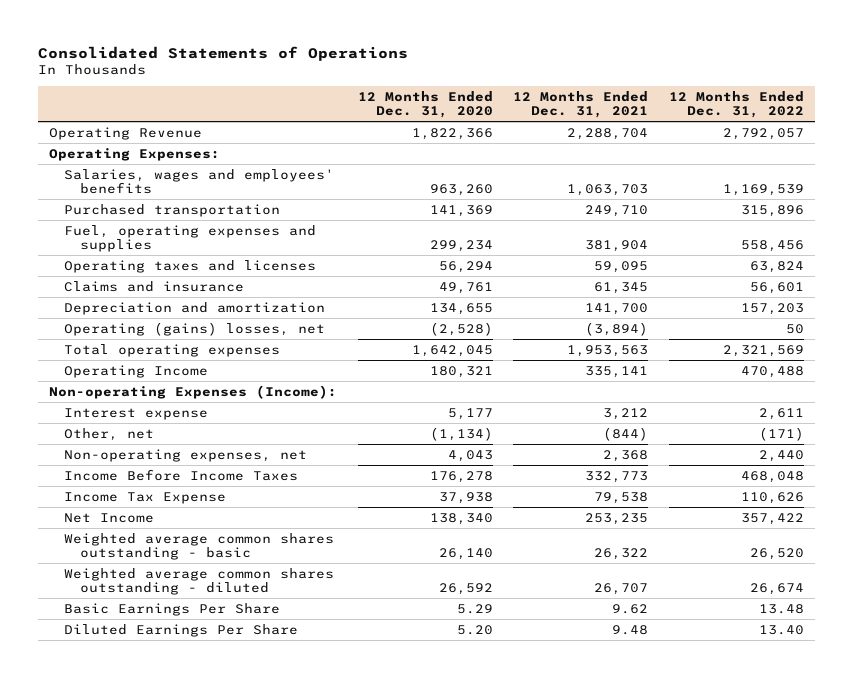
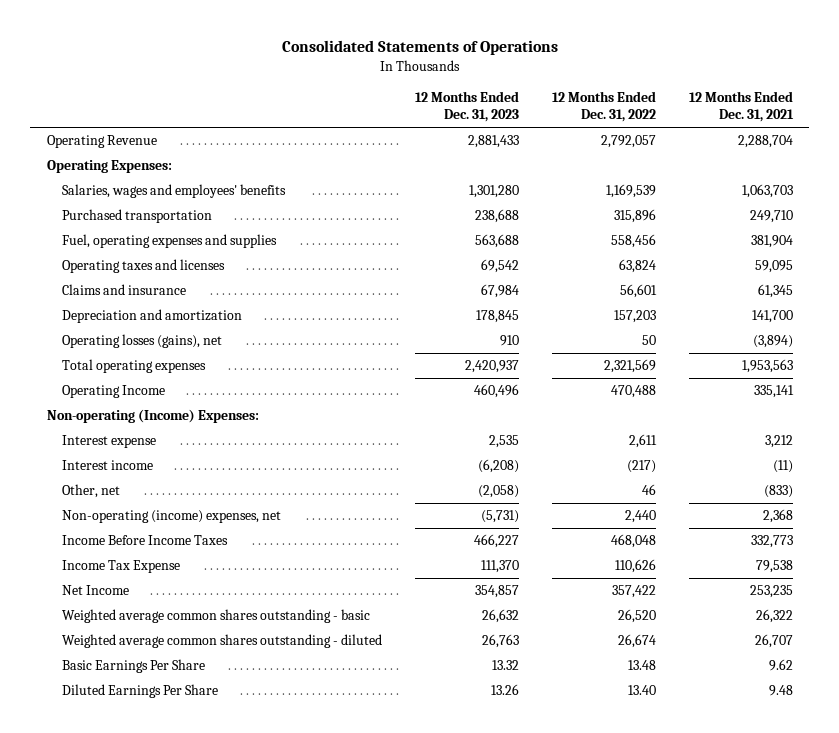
[357,91,493,119] 12 Months Ended Dec. 31, 2020 -> none
none -> [414,90,519,123] 12 Months Ended Dec. 31, 2023
[64,321,326,336] Operating (gains) losses, net -> [62,334,223,349] Operating losses (gains), net
[48,384,337,399] Non-operating Expenses (Income): -> [46,409,259,424] Non-operating (Income) Expenses:
none -> [62,460,154,471] Interest income
[603,426,649,441] (844) -> [763,485,793,499] (833)
[759,426,805,441] (171) -> [641,484,656,496] 46
[64,448,308,462] Non-operating expenses, net -> [62,510,282,524] Non-operating (income) expenses, net

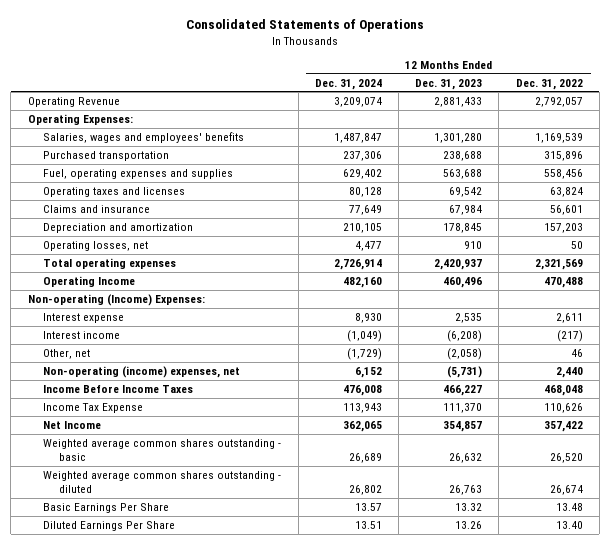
[688,90,794,123] 12 Months Ended Dec. 31, 2021 -> none
none -> [314,78,382,90] Dec. 31, 2024
[62,334,223,349] Operating losses (gains), net -> [43,240,149,251] Operating losses, net

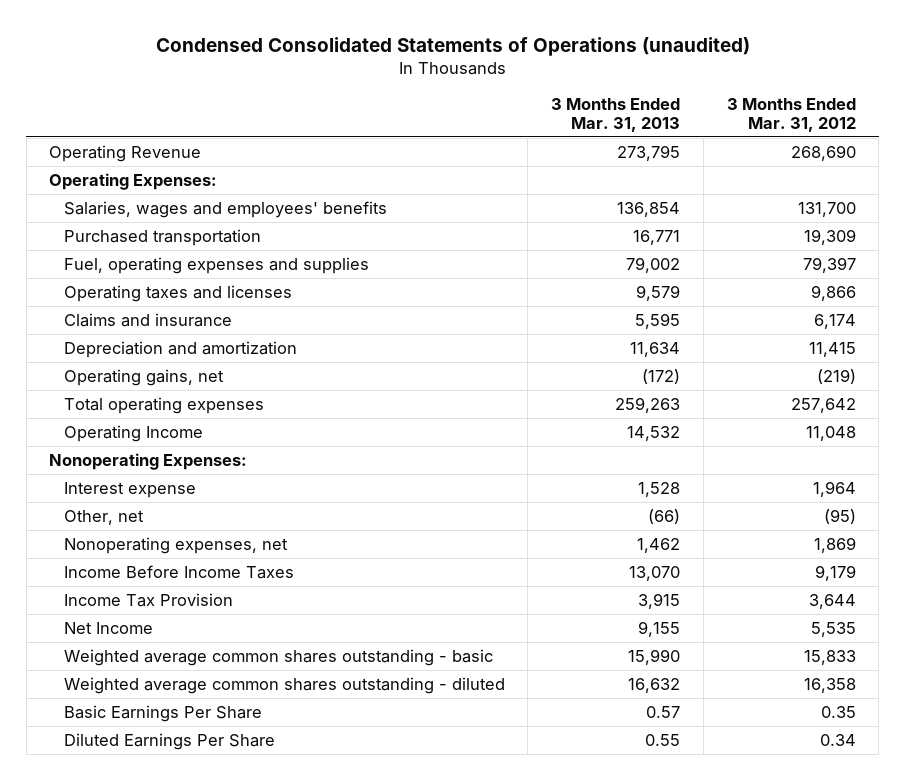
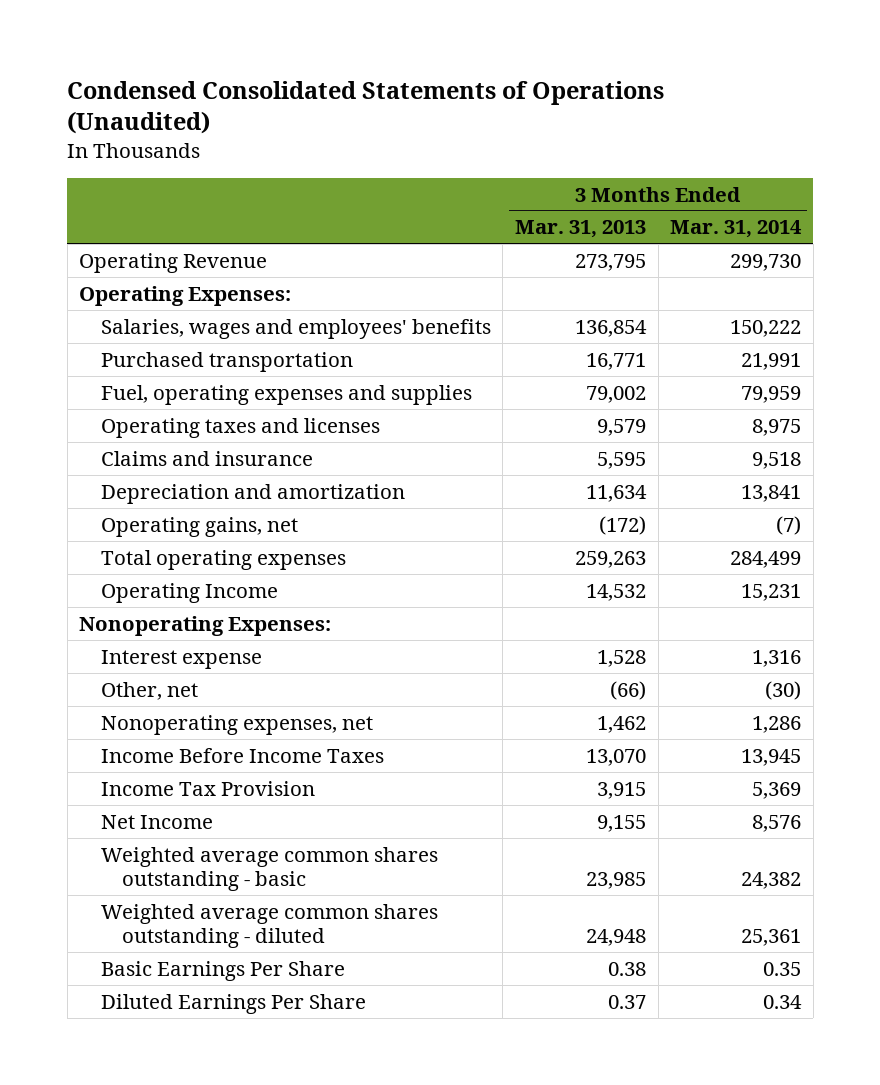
[155,36,750,56] Condensed Consolidated Statements of Operations (unaudited) -> [67,80,665,135] Condensed Consolidated Statements of Operations (Unaudited)
[726,97,856,132] 3 Months Ended Mar. 31, 2012 -> none
none -> [670,220,803,239] Mar. 31, 2014
[628,648,681,665] 15,990 -> [586,871,647,889] 23,985
[628,677,681,693] 16,632 -> [586,928,647,946] 24,948
[646,705,681,718] 0.57 -> [608,961,647,976] 0.38
[645,733,681,746] 0.55 -> [608,994,647,1009] 0.37

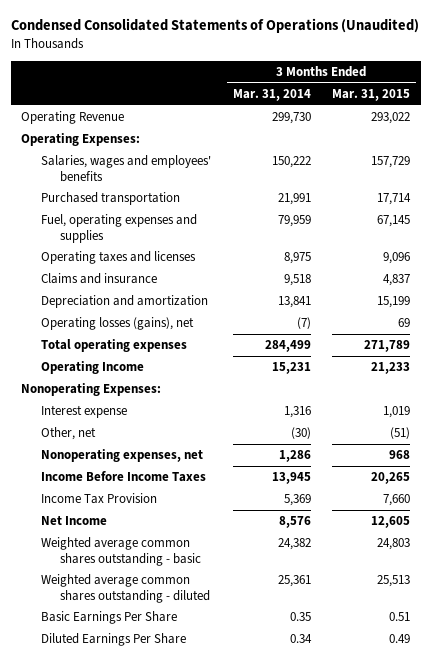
[515,220,647,239] Mar. 31, 2013 -> none
none -> [332,88,411,101] Mar. 31, 2015
[100,516,298,537] Operating gains, net -> [40,317,194,331] Operating losses (gains), net

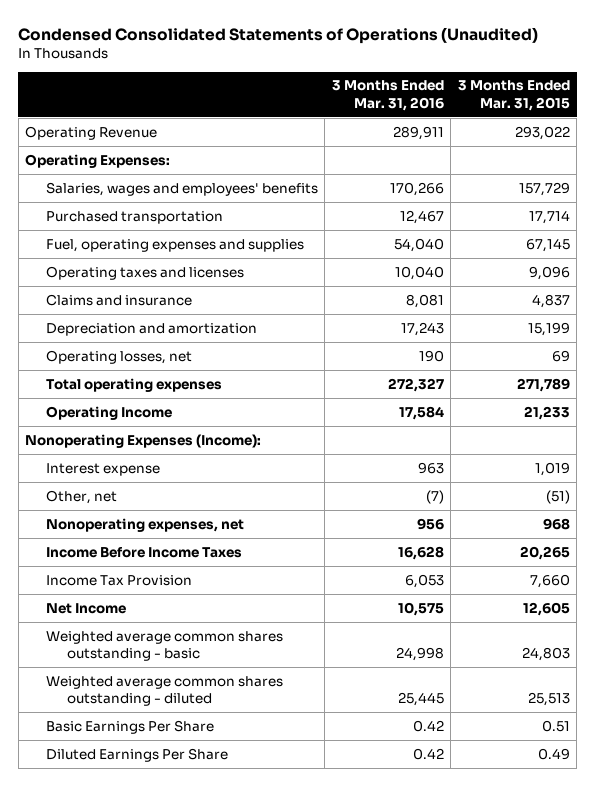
[232,88,311,101] Mar. 31, 2014 -> none
none -> [331,80,444,111] 3 Months Ended Mar. 31, 2016
[40,317,194,331] Operating losses (gains), net -> [46,349,193,364] Operating losses, net
[21,383,162,397] Nonoperating Expenses: -> [25,433,262,448] Nonoperating Expenses (Income):

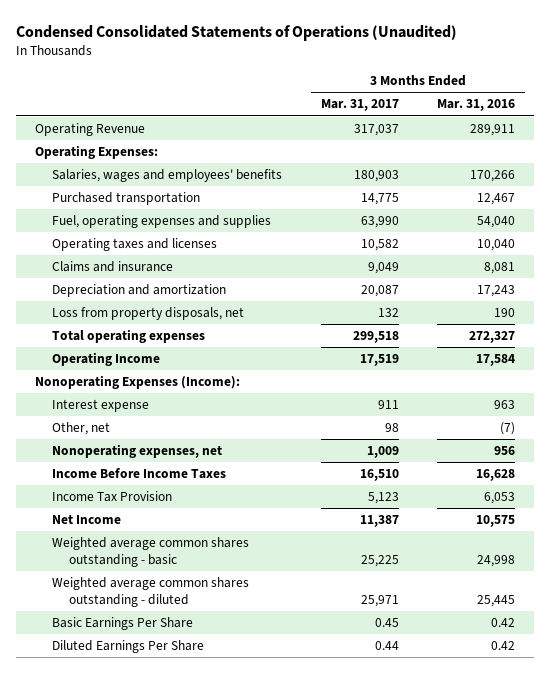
[457,80,570,111] 3 Months Ended Mar. 31, 2015 -> none
none -> [320,99,399,112] Mar. 31, 2017
[46,349,193,364] Operating losses, net -> [52,307,245,321] Loss from property disposals, net

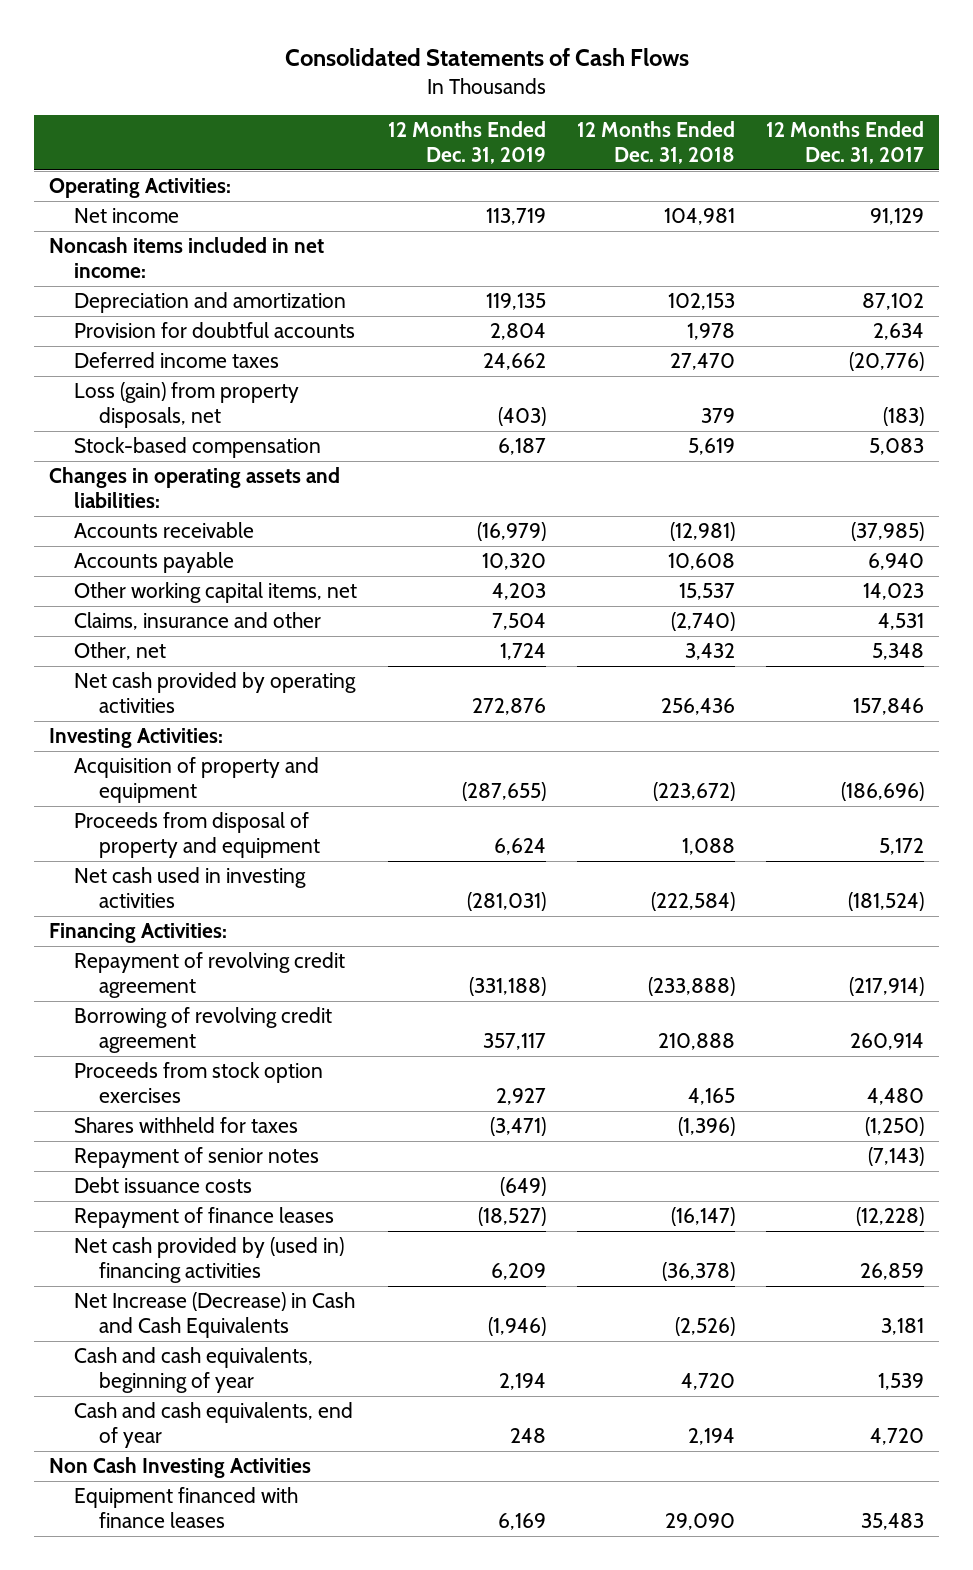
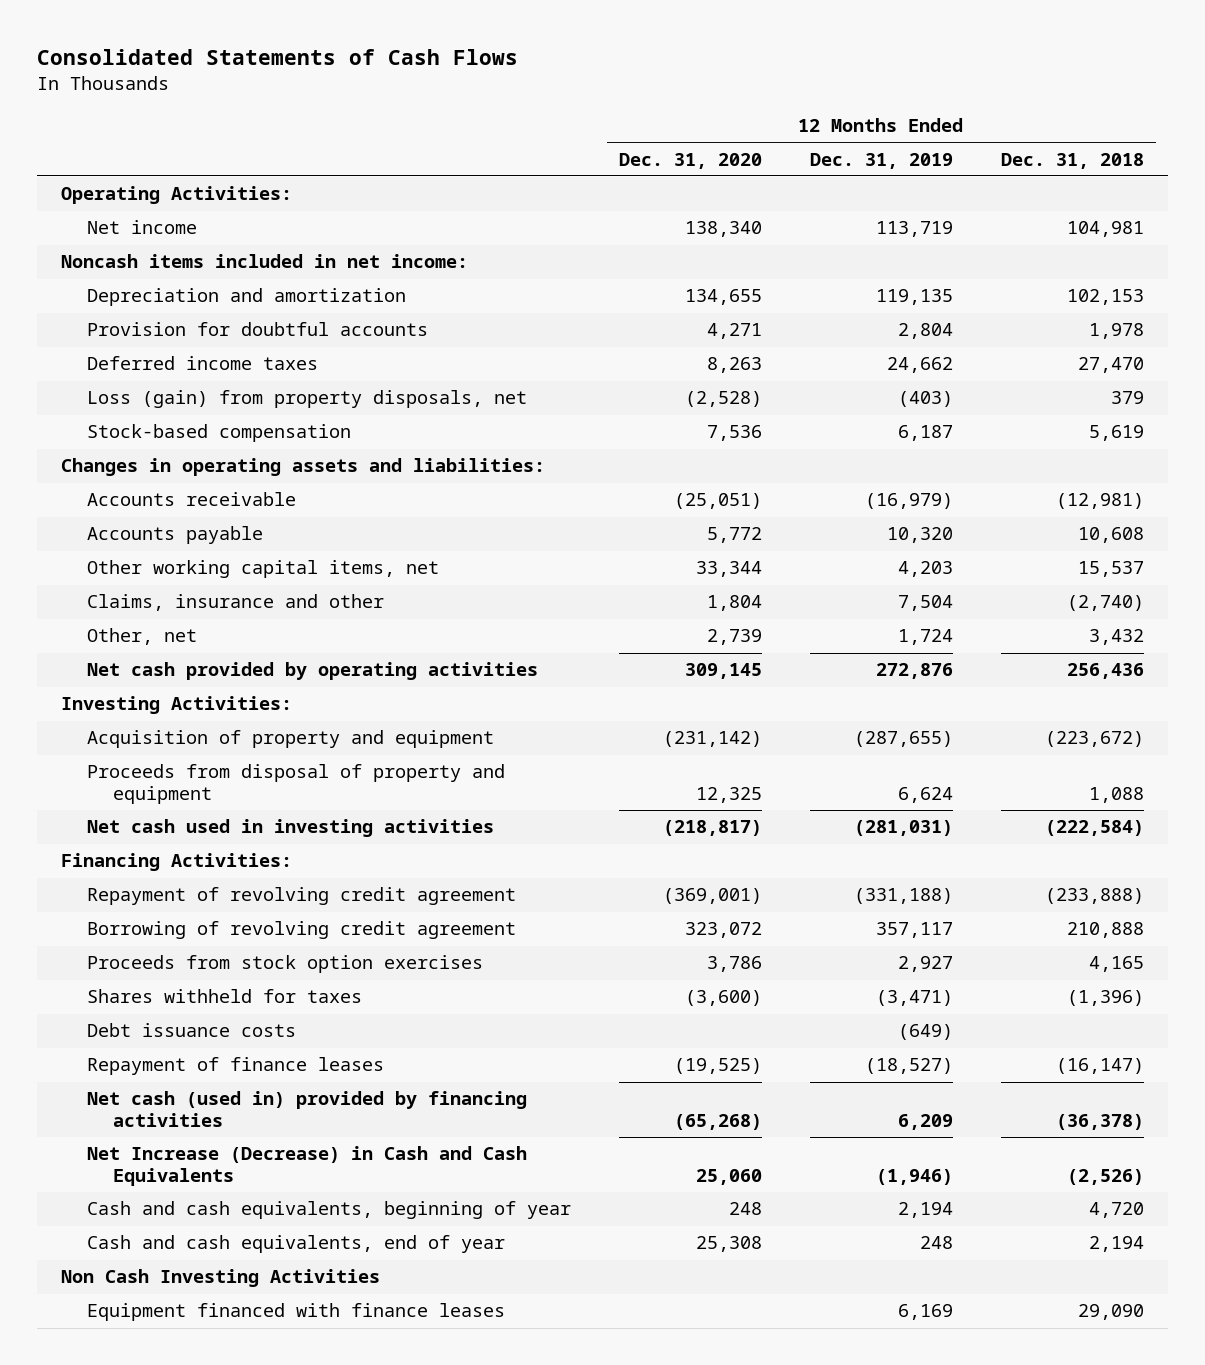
[765,121,924,164] 12 Months Ended Dec. 31, 2017 -> none
none -> [618,152,762,169] Dec. 31, 2020
[74,1147,320,1169] Repayment of senior notes -> none
[74,1237,345,1284] Net cash provided by (used in) financing activities -> [87,1091,528,1128] Net cash (used in) provided by financing activities

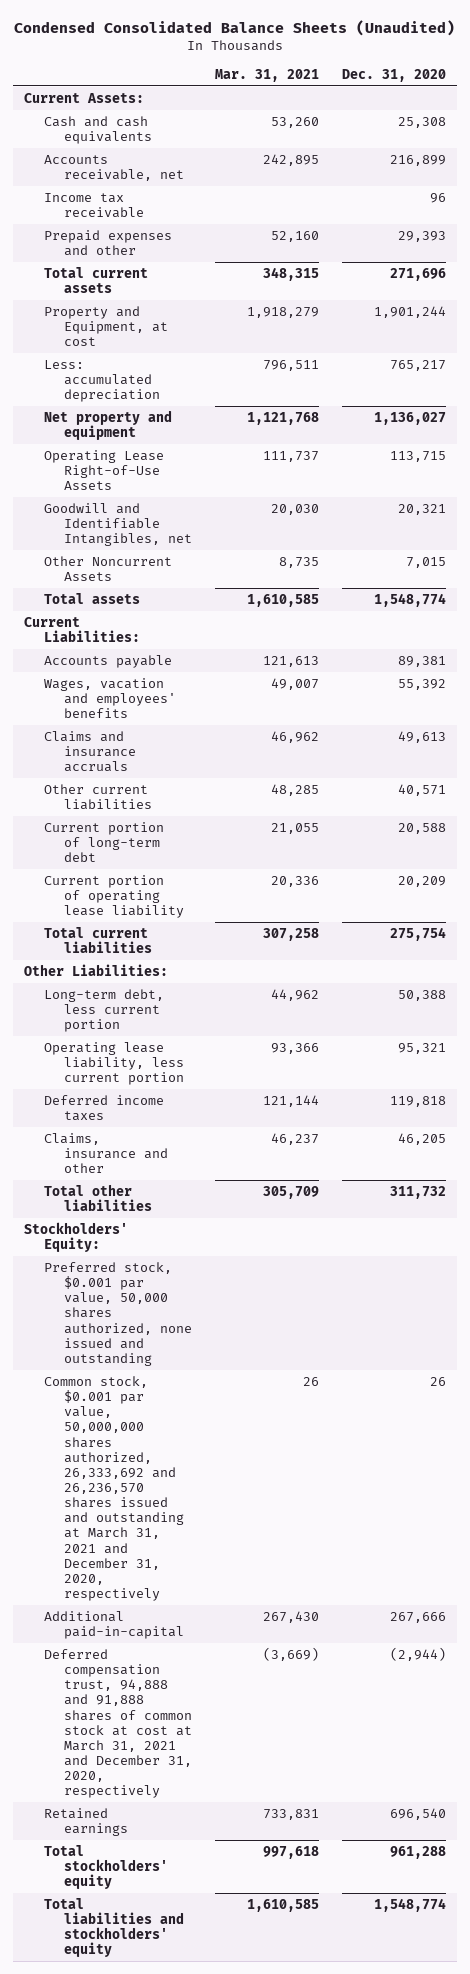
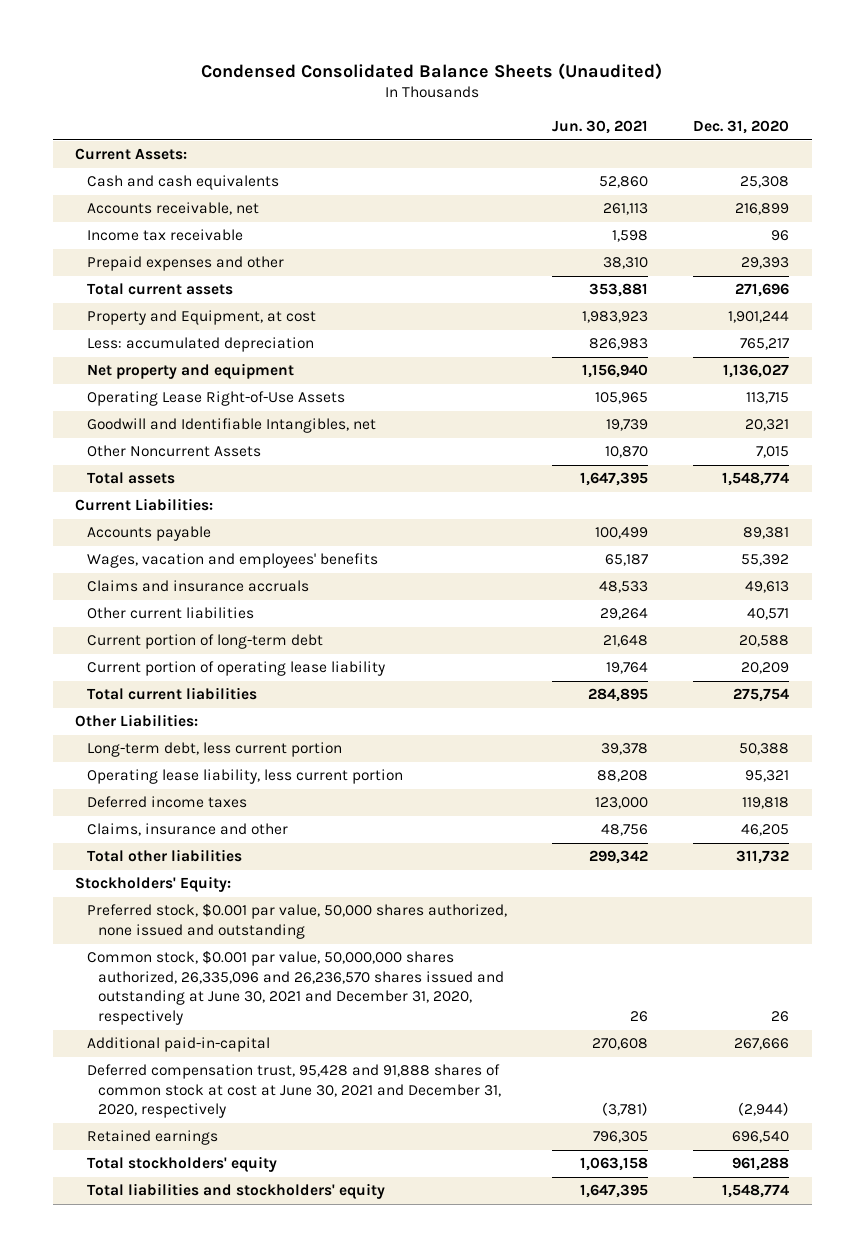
[214,68,319,82] Mar. 31, 2021 -> none
none -> [551,120,648,135] Jun. 30, 2021
[44,1375,185,1602] Common stock, $0.001 par value, 50,000,000 shares authorized, 26,333,692 and 26,236,570 shares issued and outstanding at March 31, 2021 and December 31, 2020, respectively -> [86,950,504,1026] Common stock, $0.001 par value, 50,000,000 shares authorized, 26,335,096 and 26,236,570 shares issued and outstanding at June 30, 2021 and December 31, 2020, respectively
[44,1648,193,1799] Deferred compensation trust, 94,888 and 91,888 shares of common stock at cost at March 31, 2021 and December 31, 2020, respectively -> [86,1064,501,1119] Deferred compensation trust, 95,428 and 91,888 shares of common stock at cost at June 30, 2021 and December 31, 2020, respectively

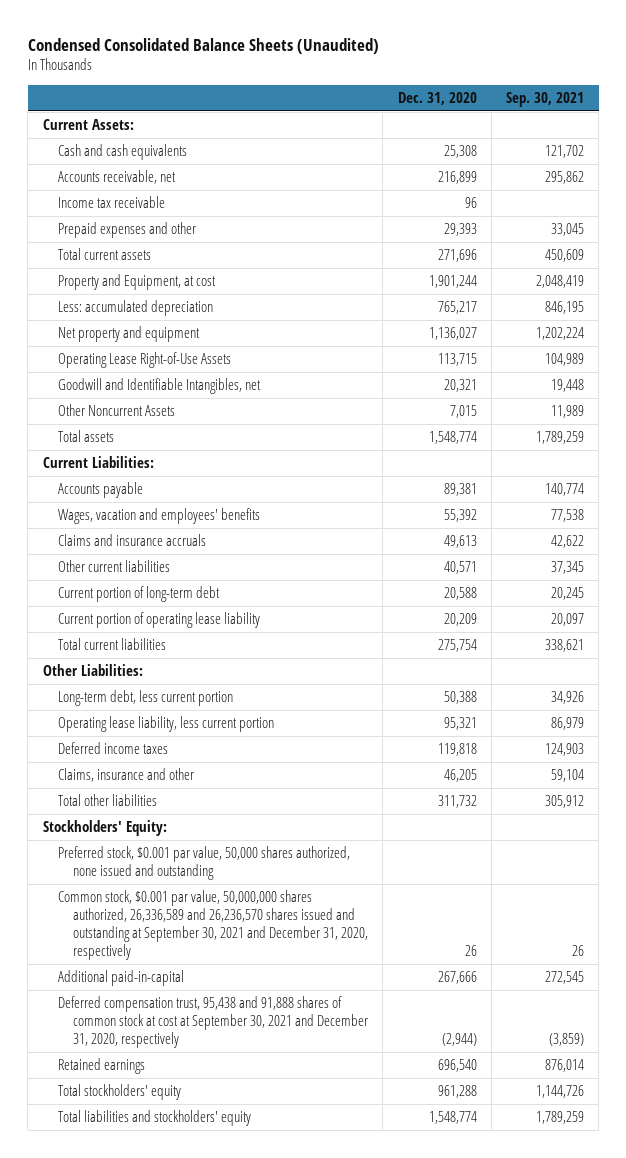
[551,120,648,135] Jun. 30, 2021 -> none
none -> [505,92,584,108] Sep. 30, 2021
[86,950,504,1026] Common stock, $0.001 par value, 50,000,000 shares authorized, 26,335,096 and 26,236,570 shares issued and outstanding at June 30, 2021 and December 31, 2020, respectively -> [57,890,369,960] Common stock, $0.001 par value, 50,000,000 shares authorized, 26,336,589 and 26,236,570 shares issued and outstanding at September 30, 2021 and December 31, 2020, respectively
[86,1064,501,1119] Deferred compensation trust, 95,428 and 91,888 shares of common stock at cost at June 30, 2021 and December 31, 2020, respectively -> [57,996,369,1048] Deferred compensation trust, 95,438 and 91,888 shares of common stock at cost at September 30, 2021 and December 31, 2020, respectively

